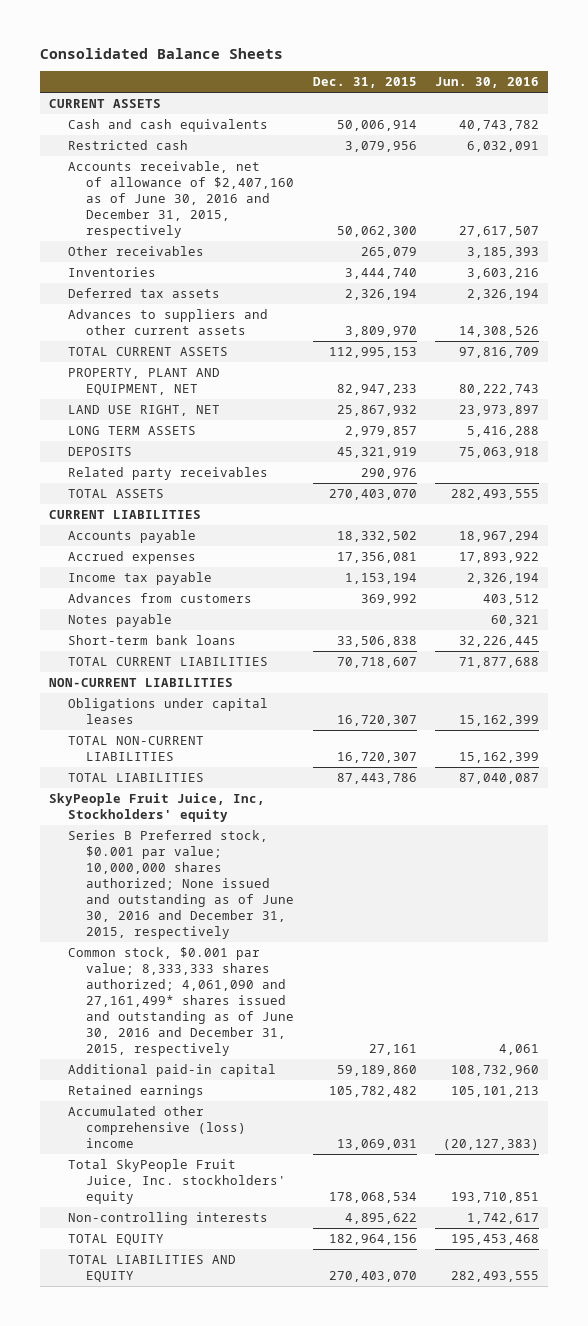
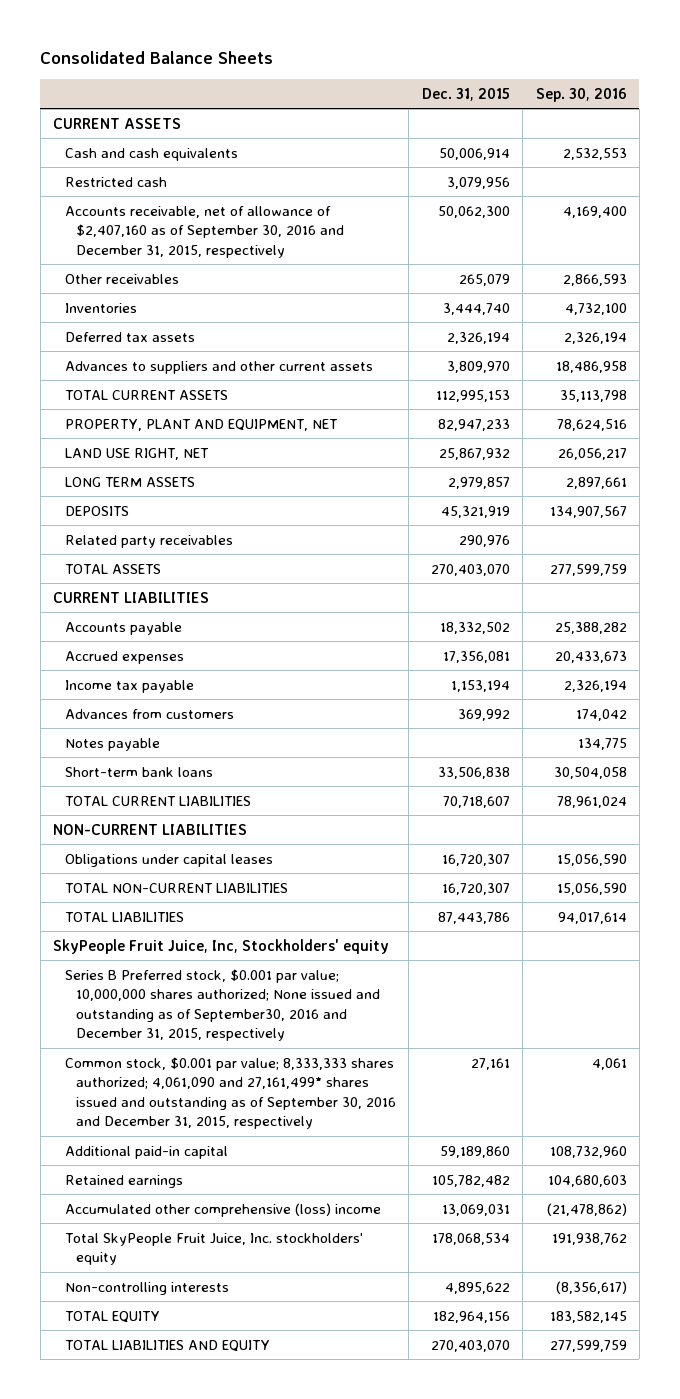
[435,77,540,89] Jun. 30, 2016 -> none
none -> [535,87,627,102] Sep. 30, 2016
[67,160,295,238] Accounts receivable, net of allowance of $2,407,160 as of June 30, 2016 and December 31, 2015, respectively -> [64,205,344,258] Accounts receivable, net of allowance of $2,407,160 as of September 30, 2016 and December 31, 2015, respectively
[67,829,295,939] Series B Preferred stock, $0.001 par value; 10,000,000 shares authorized; None issued and outstanding as of June 30, 2016 and December 31, 2015, respectively -> [64,968,380,1042] Series B Preferred stock, $0.001 par value; 10,000,000 shares authorized; None issued and outstanding as of September30, 2016 and December 31, 2015, respectively
[67,946,295,1056] Common stock, $0.001 par value; 8,333,333 shares authorized; 4,061,090 and 27,161,499* shares issued and outstanding as of June 30, 2016 and December 31, 2015, respectively -> [64,1056,396,1130] Common stock, $0.001 par value; 8,333,333 shares authorized; 4,061,090 and 27,161,499* shares issued and outstanding as of September 30, 2016 and December 31, 2015, respectively

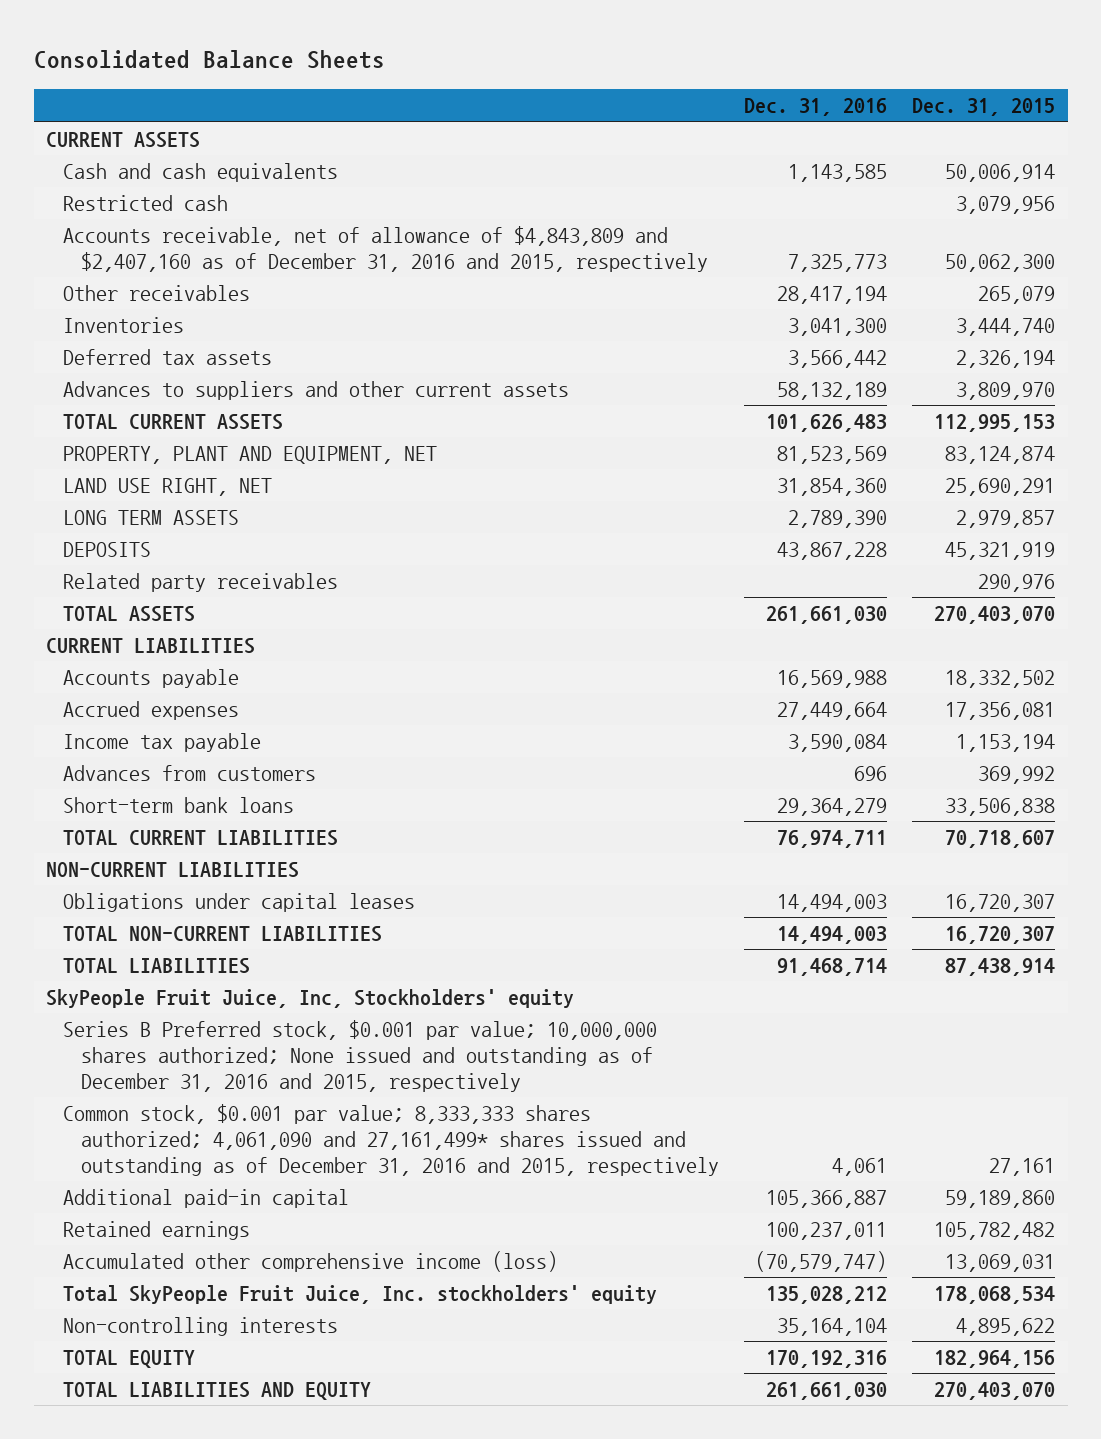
[535,87,627,102] Sep. 30, 2016 -> none
none -> [743,98,887,117] Dec. 31, 2016
[64,205,344,258] Accounts receivable, net of allowance of $2,407,160 as of September 30, 2016 and December 31, 2015, respectively -> [63,226,708,272] Accounts receivable, net of allowance of $4,843,809 and $2,407,160 as of December 31, 2016 and 2015, respectively
[437,418,510,431] 82,947,233 -> [945,446,1056,465] 83,124,874
[438,447,510,460] 25,867,932 -> [945,478,1056,497] 25,690,291
[64,737,160,751] Notes payable -> none
[437,911,510,924] 87,443,786 -> [945,958,1056,977] 87,438,914
[64,968,380,1042] Series B Preferred stock, $0.001 par value; 10,000,000 shares authorized; None issued and outstanding as of September30, 2016 and December 31, 2015, respectively -> [63,1020,658,1092] Series B Preferred stock, $0.001 par value; 10,000,000 shares authorized; None issued and outstanding as of December 31, 2016 and 2015, respectively
[64,1056,396,1130] Common stock, $0.001 par value; 8,333,333 shares authorized; 4,061,090 and 27,161,499* shares issued and outstanding as of September 30, 2016 and December 31, 2015, respectively -> [63,1104,719,1176] Common stock, $0.001 par value; 8,333,333 shares authorized; 4,061,090 and 27,161,499* shares issued and outstanding as of December 31, 2016 and 2015, respectively
[64,1202,381,1217] Accumulated other comprehensive (loss) income -> [63,1251,559,1273] Accumulated other comprehensive income (loss)

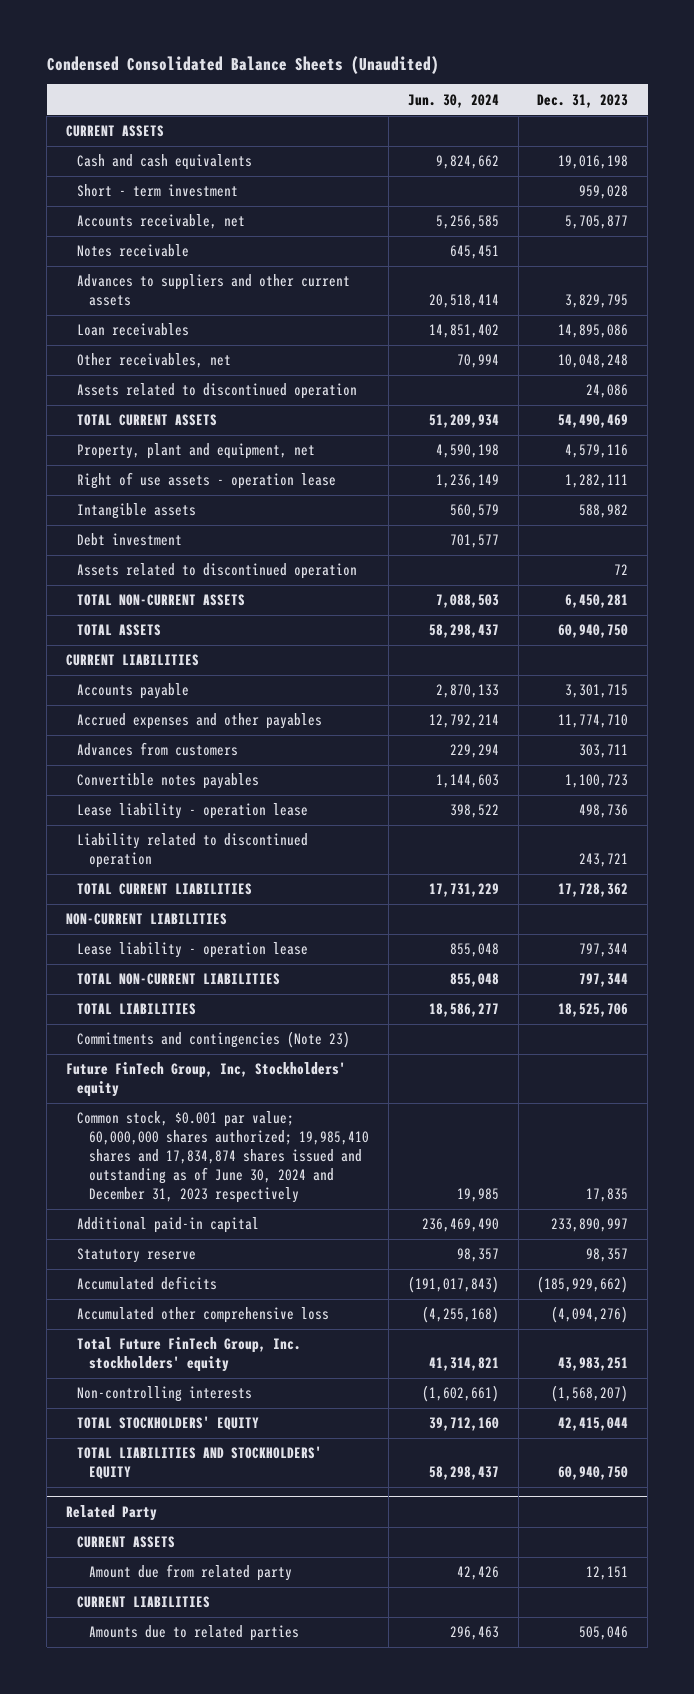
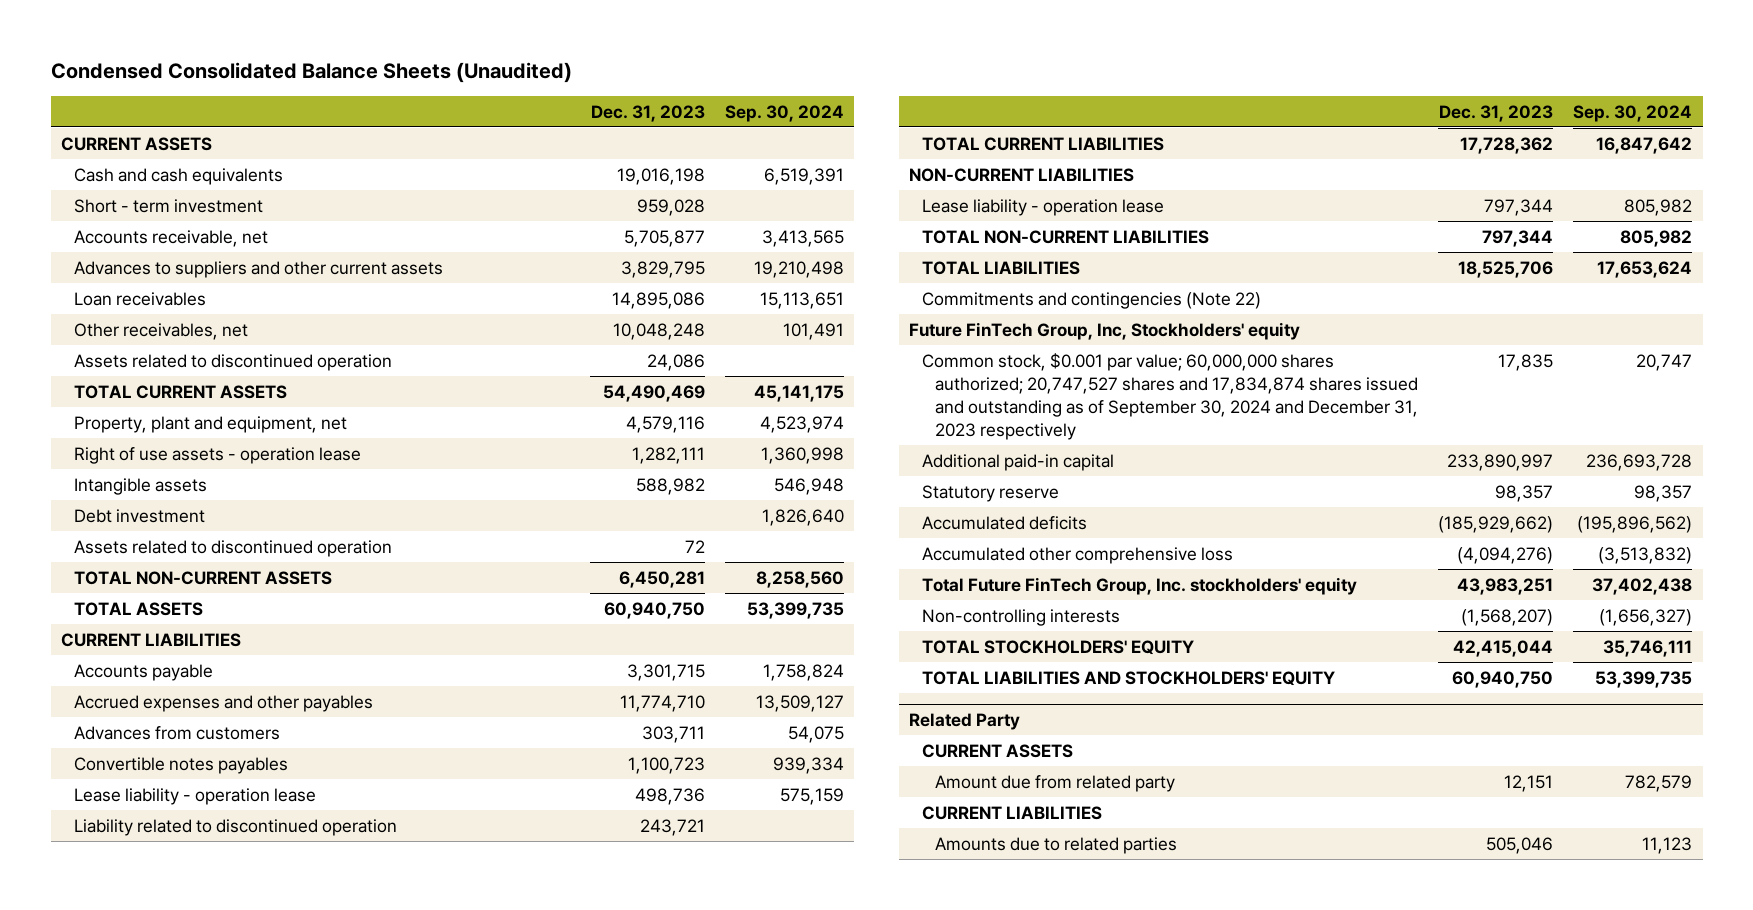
[407,93,499,108] Jun. 30, 2024 -> none
none -> [725,104,845,122] Sep. 30, 2024
[77,244,190,258] Notes receivable -> none
[77,1031,351,1049] Commitments and contingencies (Note 23) -> [921,291,1261,309] Commitments and contingencies (Note 22)
[77,1111,370,1204] Common stock, $0.001 par value; 60,000,000 shares authorized; 19,985,410 shares and 17,834,874 shares issued and outstanding as of June 30, 2024 and December 31, 2023 respectively -> [921,352,1419,440] Common stock, $0.001 par value; 60,000,000 shares authorized; 20,747,527 shares and 17,834,874 shares issued and outstanding as of September 30, 2024 and December 31, 2023 respectively

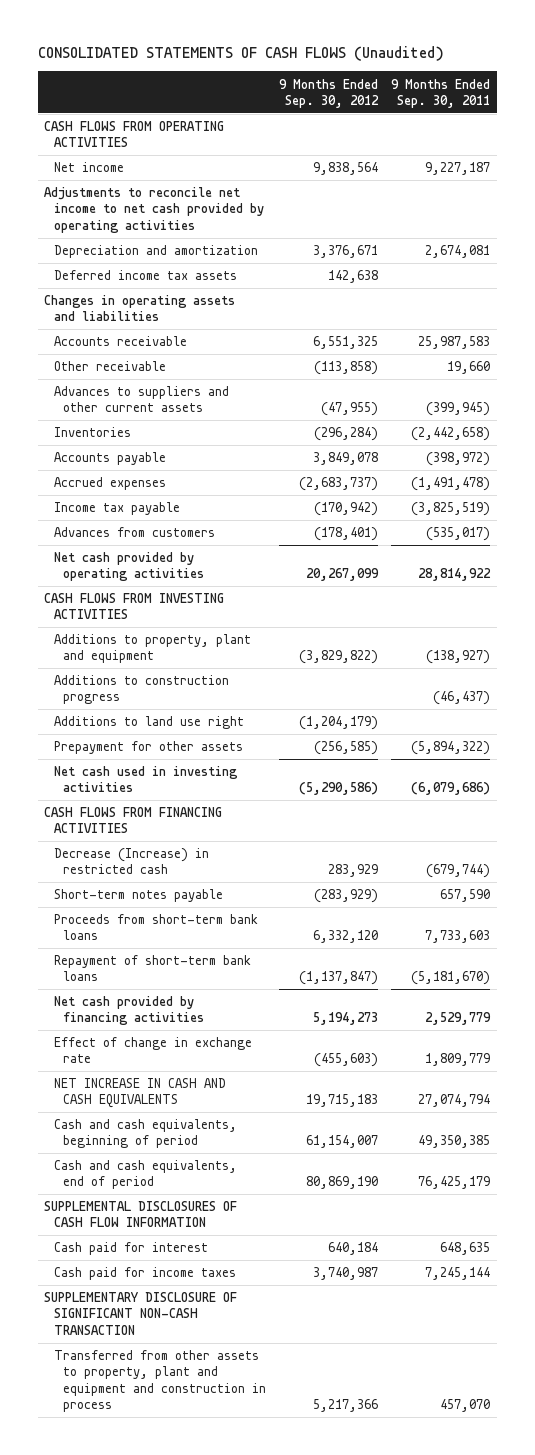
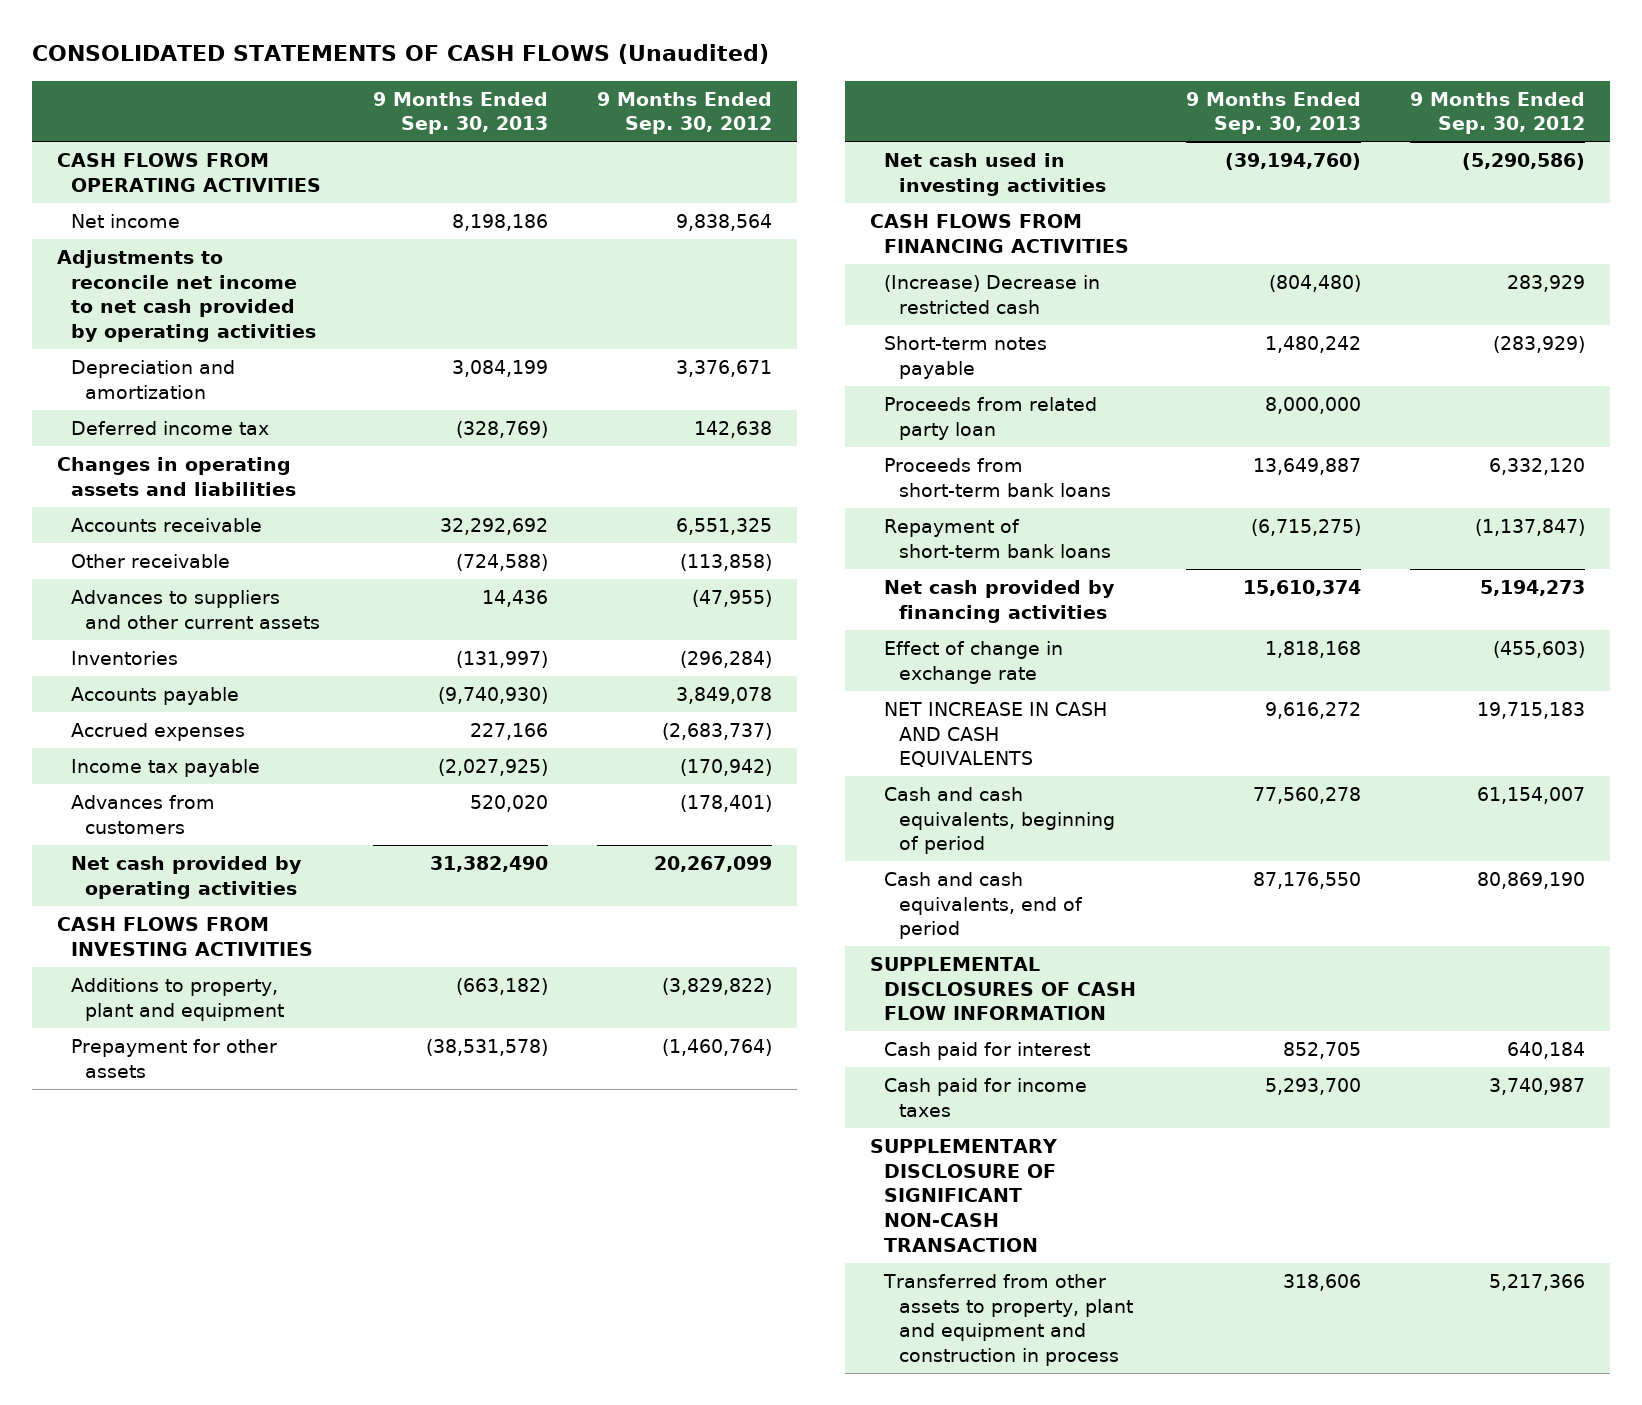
[391,78,491,108] 9 Months Ended Sep. 30, 2011 -> none
none -> [372,91,548,135] 9 Months Ended Sep. 30, 2013
[53,270,237,281] Deferred income tax assets -> [70,420,269,435] Deferred income tax
[53,675,229,705] Additions to construction progress -> none
[53,716,244,730] Additions to land use right -> none
[314,741,379,756] (256,585) -> [662,1038,773,1056] (1,460,764)
[53,848,209,875] Decrease (Increase) in restricted cash -> [884,274,1101,314] (Increase) Decrease in restricted cash
none -> [884,396,1098,440] Proceeds from related party loan

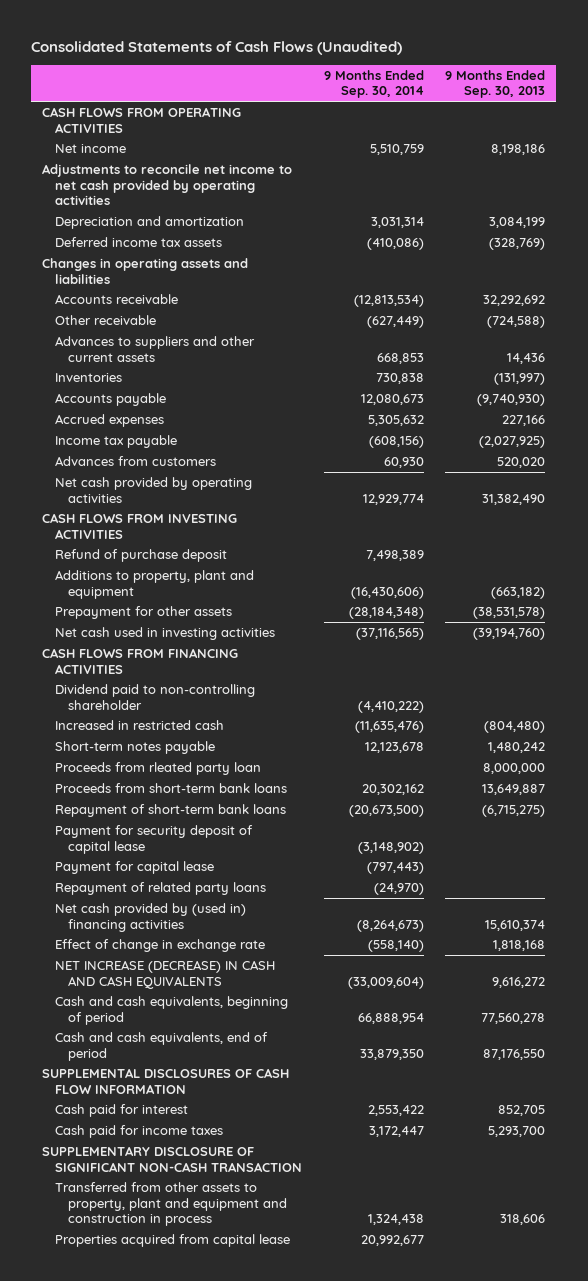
[31,44,769,65] CONSOLIDATED STATEMENTS OF CASH FLOWS (Unaudited) -> [31,40,403,55] Consolidated Statements of Cash Flows (Unaudited)
[597,91,773,135] 9 Months Ended Sep. 30, 2012 -> none
none -> [323,70,424,99] 9 Months Ended Sep. 30, 2014
[70,420,269,435] Deferred income tax -> [54,237,222,248] Deferred income tax assets
none -> [54,549,227,563] Refund of purchase deposit
none -> [54,684,255,710] Dividend paid to non-controlling shareholder
[884,274,1101,314] (Increase) Decrease in restricted cash -> [54,720,224,731] Increased in restricted cash
[884,396,1098,440] Proceeds from related party loan -> [54,762,261,776] Proceeds from rleated party loan
none -> [54,825,253,854] Payment for security deposit of capital lease
none -> [54,861,214,875] Payment for capital lease
none -> [54,882,266,896] Repayment of related party loans
[884,579,1116,623] Net cash provided by financing activities -> [54,903,246,932] Net cash provided by (used in) financing activities
[884,701,1108,768] NET INCREASE IN CASH AND CASH EQUIVALENTS -> [54,960,275,989] NET INCREASE (DECREASE) IN CASH AND CASH EQUIVALENTS
none -> [54,1234,290,1248] Properties acquired from capital lease

